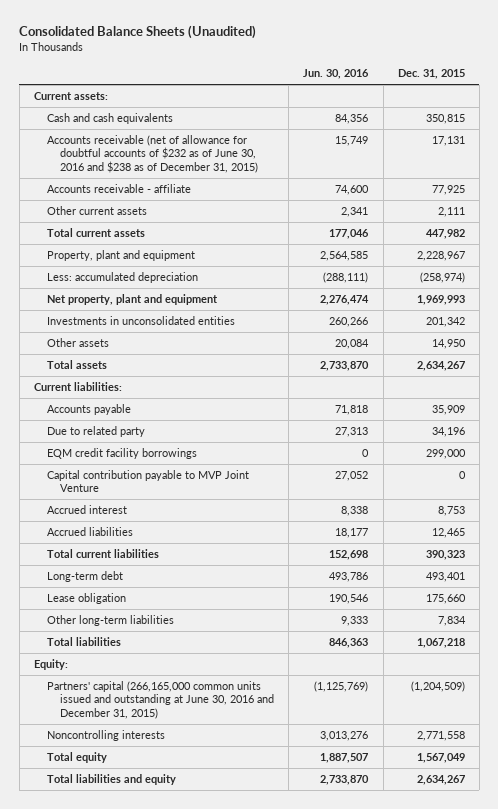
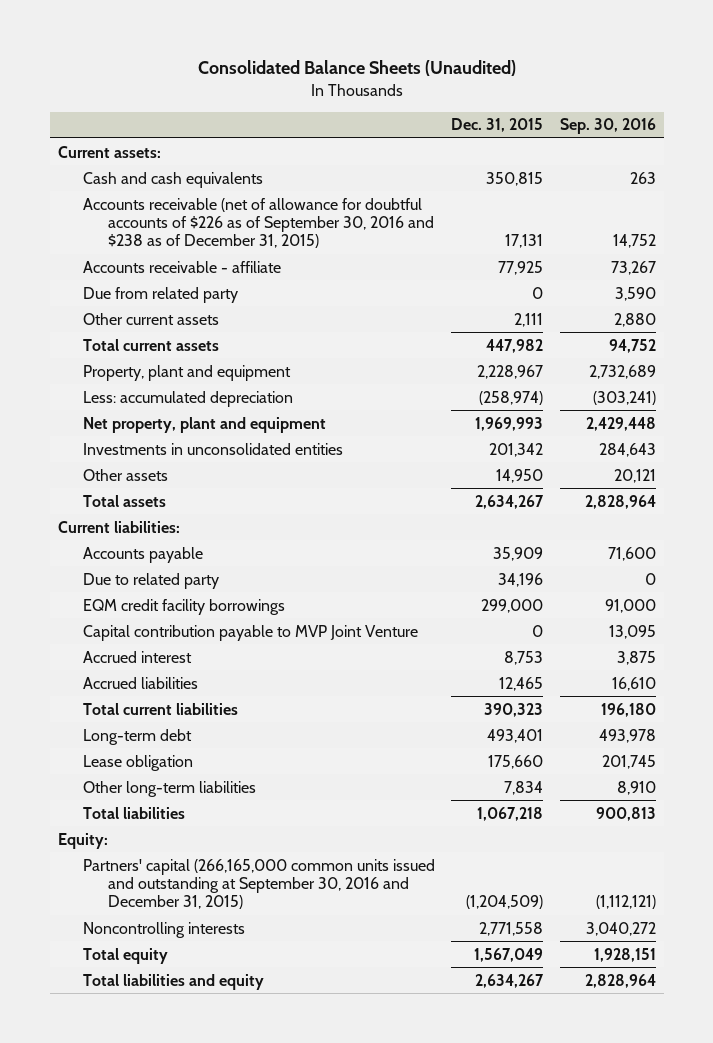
[303,69,370,80] Jun. 30, 2016 -> none
none -> [559,118,656,135] Sep. 30, 2016
[46,134,259,173] Accounts receivable (net of allowance for doubtful accounts of $232 as of June 30, 2016 and $238 as of December 31, 2015) -> [83,197,435,249] Accounts receivable (net of allowance for doubtful accounts of $226 as of September 30, 2016 and $238 as of December 31, 2015)
none -> [83,286,239,303] Due from related party
[46,680,275,719] Partners' capital (266,165,000 common units issued and outstanding at June 30, 2016 and December 31, 2015) -> [83,858,436,910] Partners' capital (266,165,000 common units issued and outstanding at September 30, 2016 and December 31, 2015)

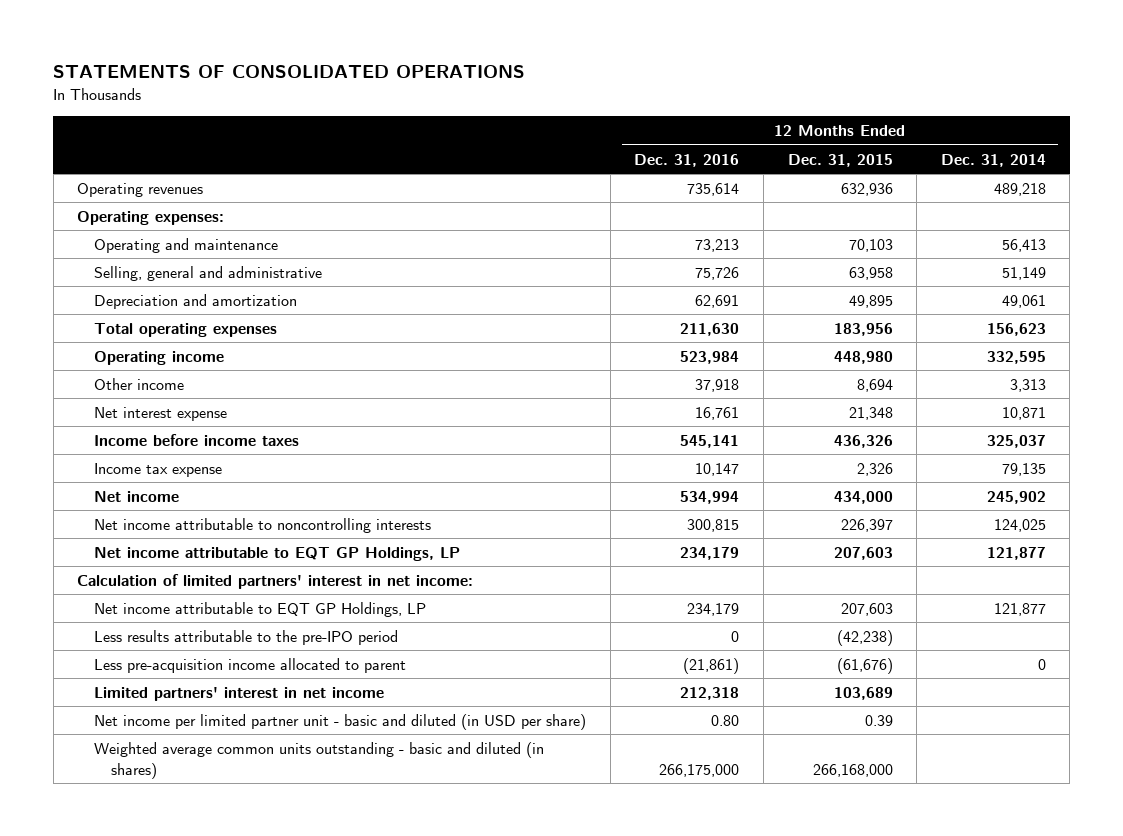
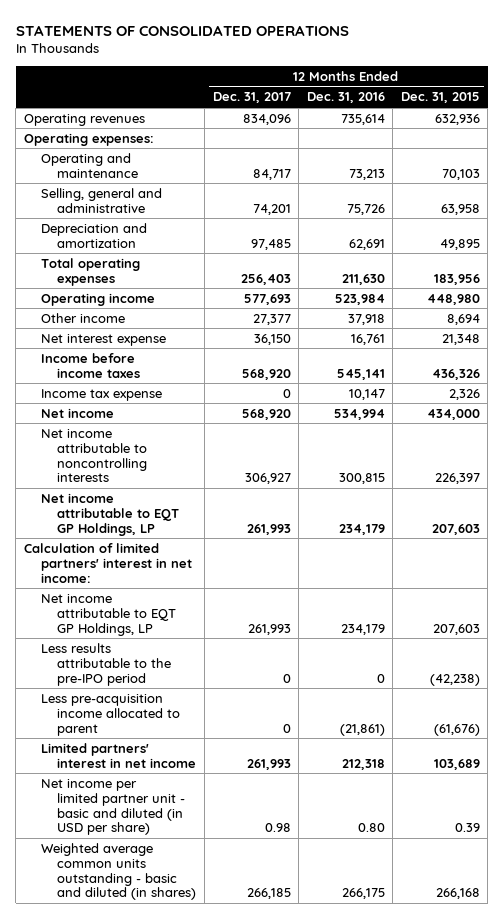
[940,153,1046,167] Dec. 31, 2014 -> none
none -> [212,92,291,104] Dec. 31, 2017
[659,763,740,777] 266,175,000 -> [341,888,385,900] 266,175
[812,763,893,777] 266,168,000 -> [435,888,480,900] 266,168

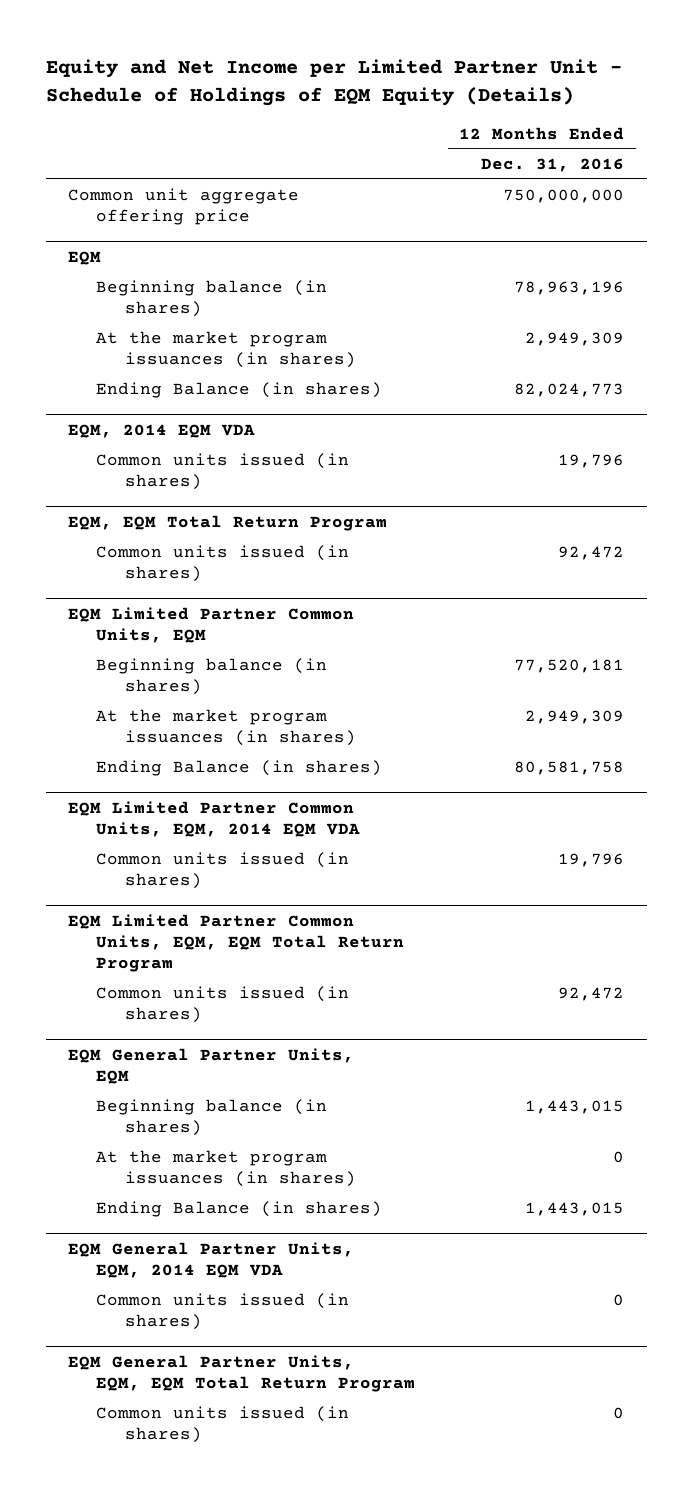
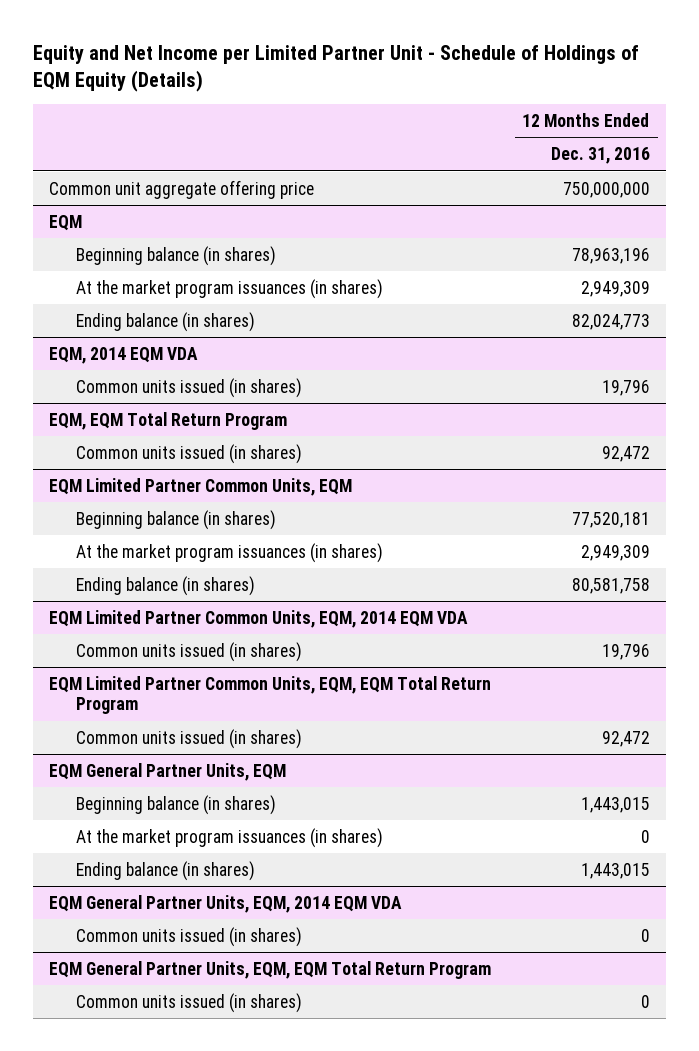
[96,382,383,399] Ending Balance (in shares) -> [75,311,255,332] Ending balance (in shares)
[96,760,383,777] Ending Balance (in shares) -> [75,575,255,596] Ending balance (in shares)
[96,1201,383,1218] Ending Balance (in shares) -> [75,860,255,881] Ending balance (in shares)

